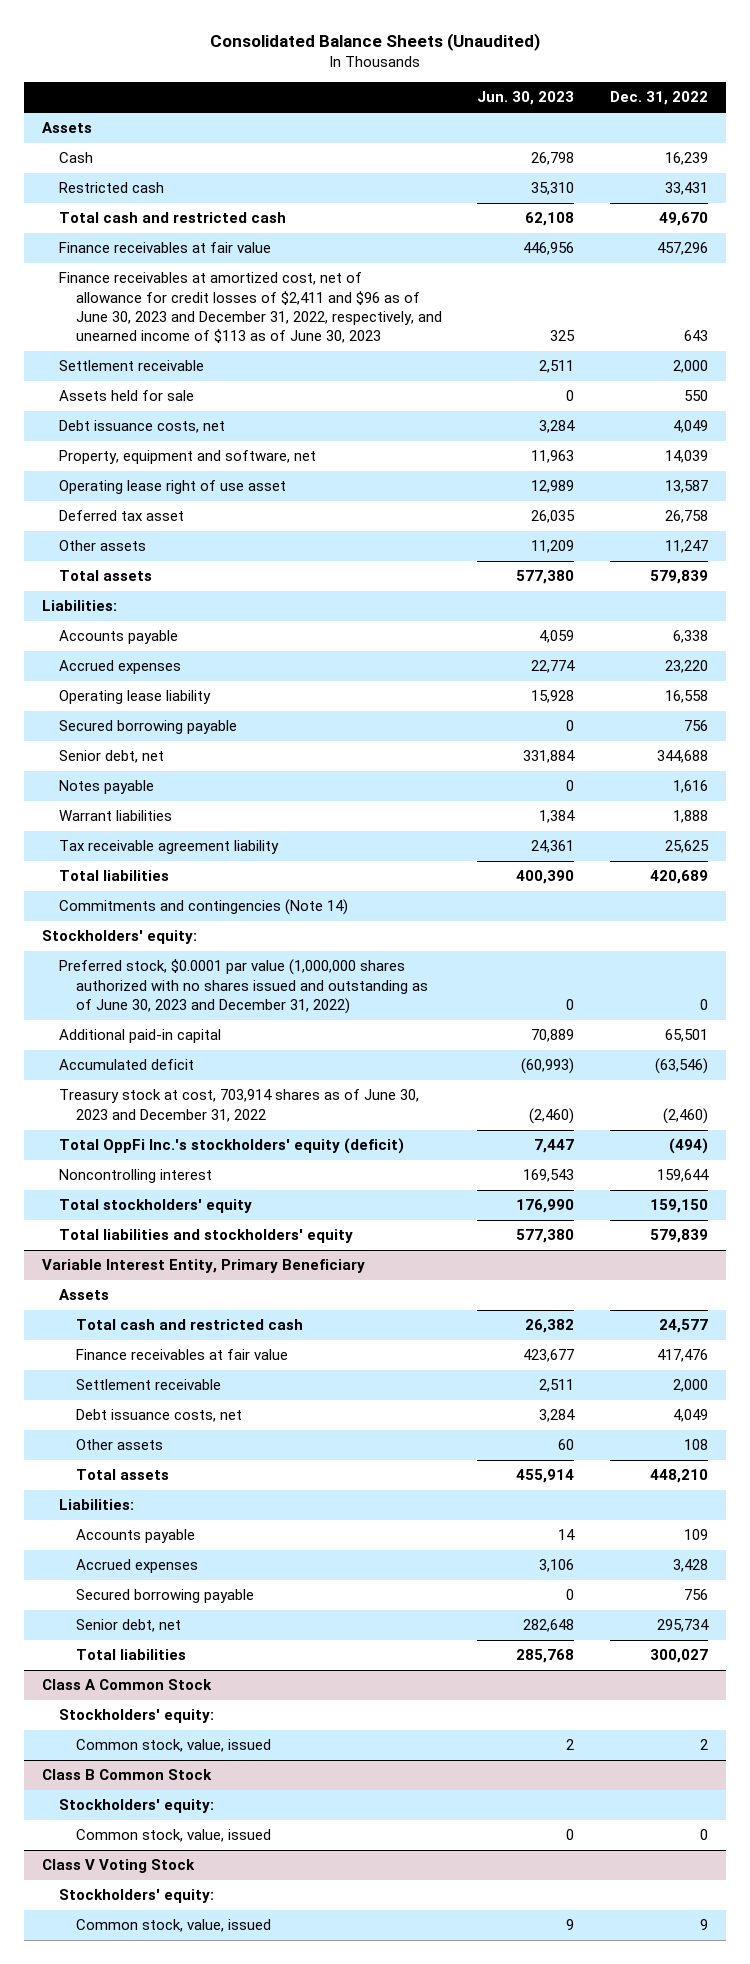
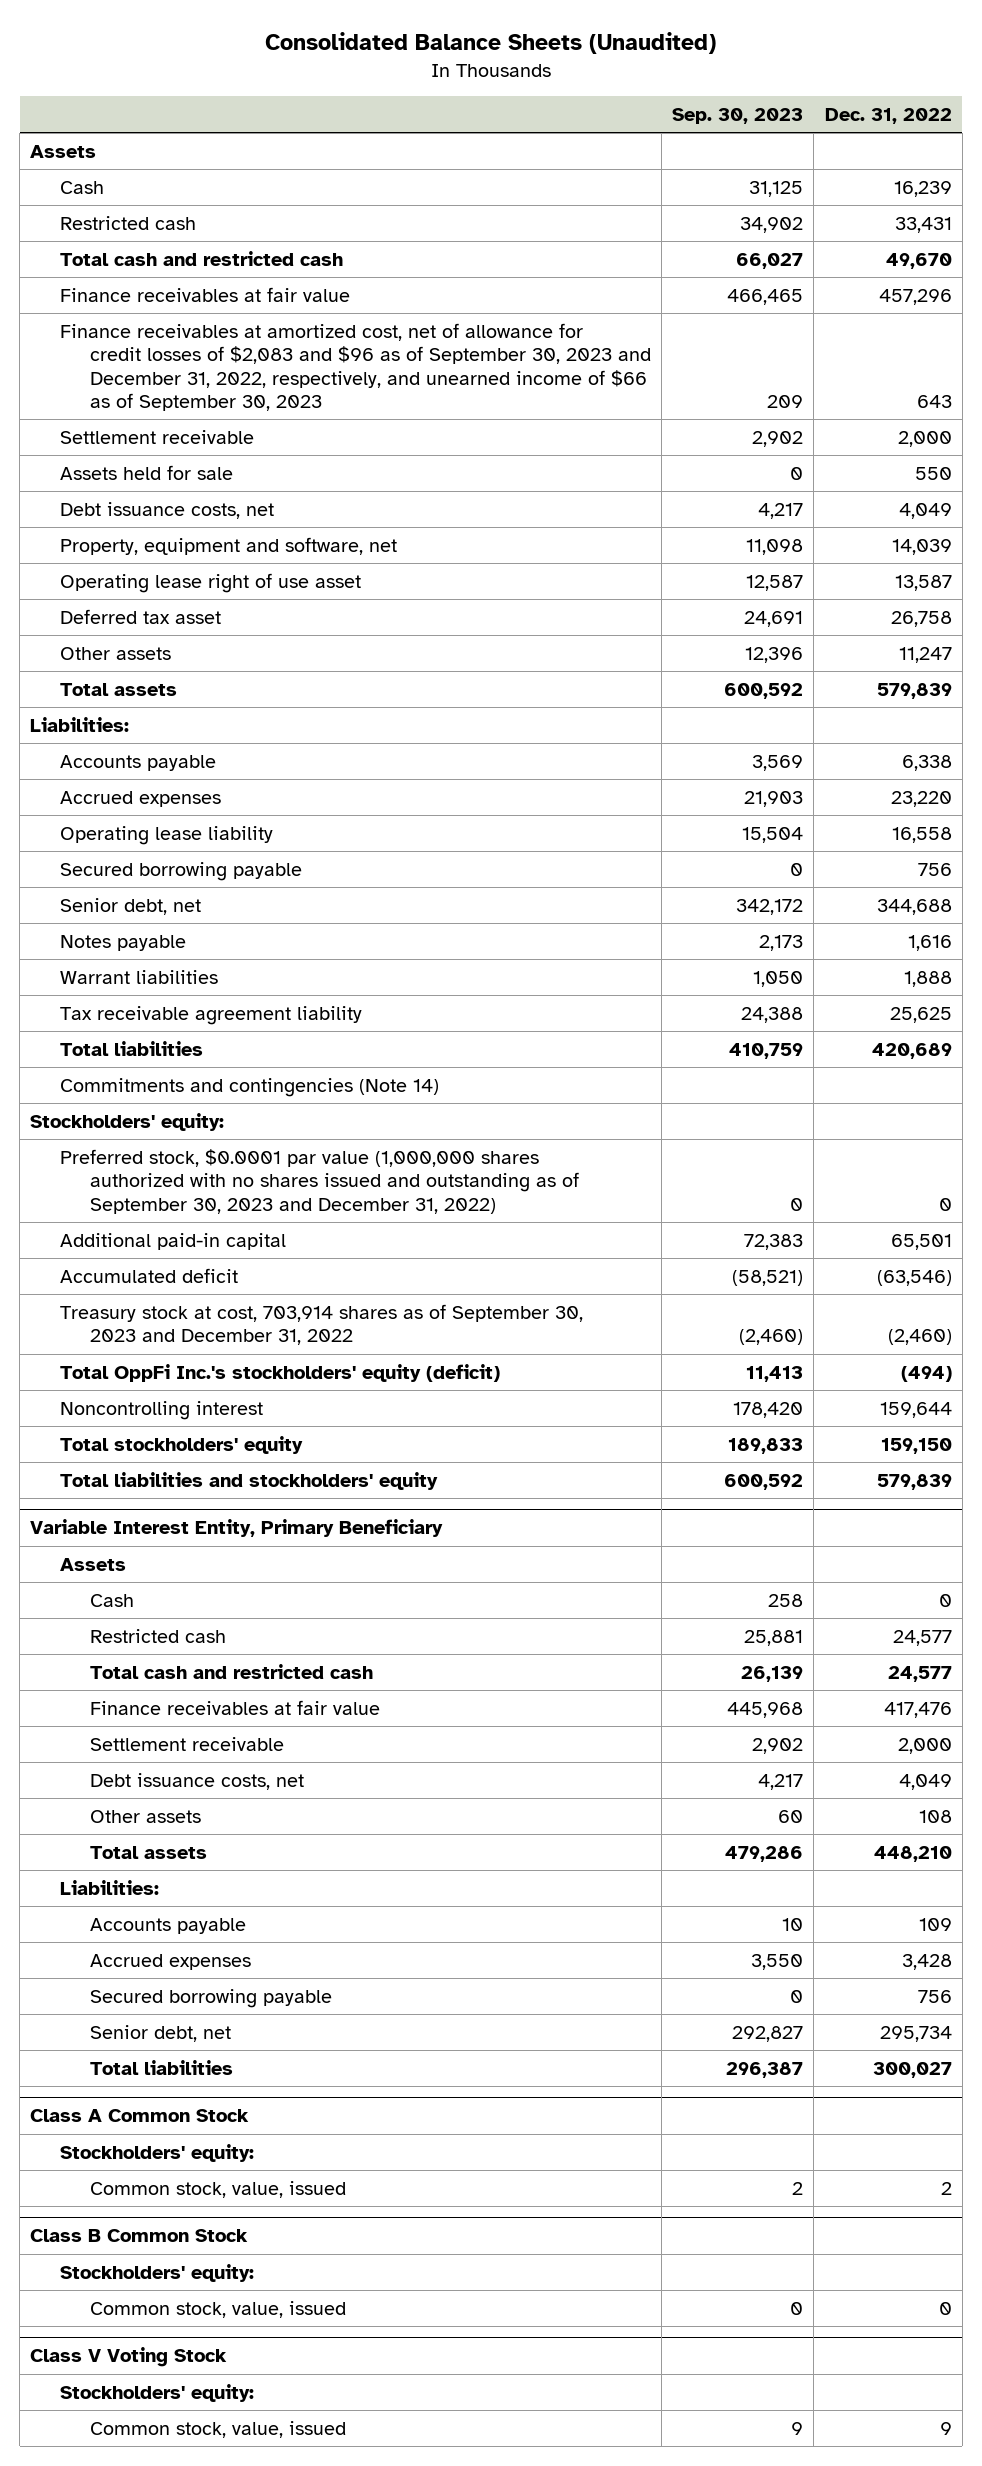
[477,91,575,106] Jun. 30, 2023 -> none
none -> [672,107,804,124] Sep. 30, 2023
[58,272,442,344] Finance receivables at amortized cost, net of allowance for credit losses of $2,411 and $96 as of June 30, 2023 and December 31, 2022, respectively, and unearned income of $113 as of June 30, 2023 -> [60,322,652,411] Finance receivables at amortized cost, net of allowance for credit losses of $2,083 and $96 as of September 30, 2023 and December 31, 2022, respectively, and unearned income of $66 as of September 30, 2023
[58,959,428,1014] Preferred stock, $0.0001 par value (1,000,000 shares authorized with no shares issued and outstanding as of June 30, 2023 and December 31, 2022) -> [60,1148,580,1214] Preferred stock, $0.0001 par value (1,000,000 shares authorized with no shares issued and outstanding as of September 30, 2023 and December 31, 2022)
[58,1089,419,1122] Treasury stock at cost, 703,914 shares as of June 30, 2023 and December 31, 2022 -> [60,1303,584,1346] Treasury stock at cost, 703,914 shares as of September 30, 2023 and December 31, 2022
none -> [90,1593,135,1607] Cash
none -> [90,1628,227,1643] Restricted cash

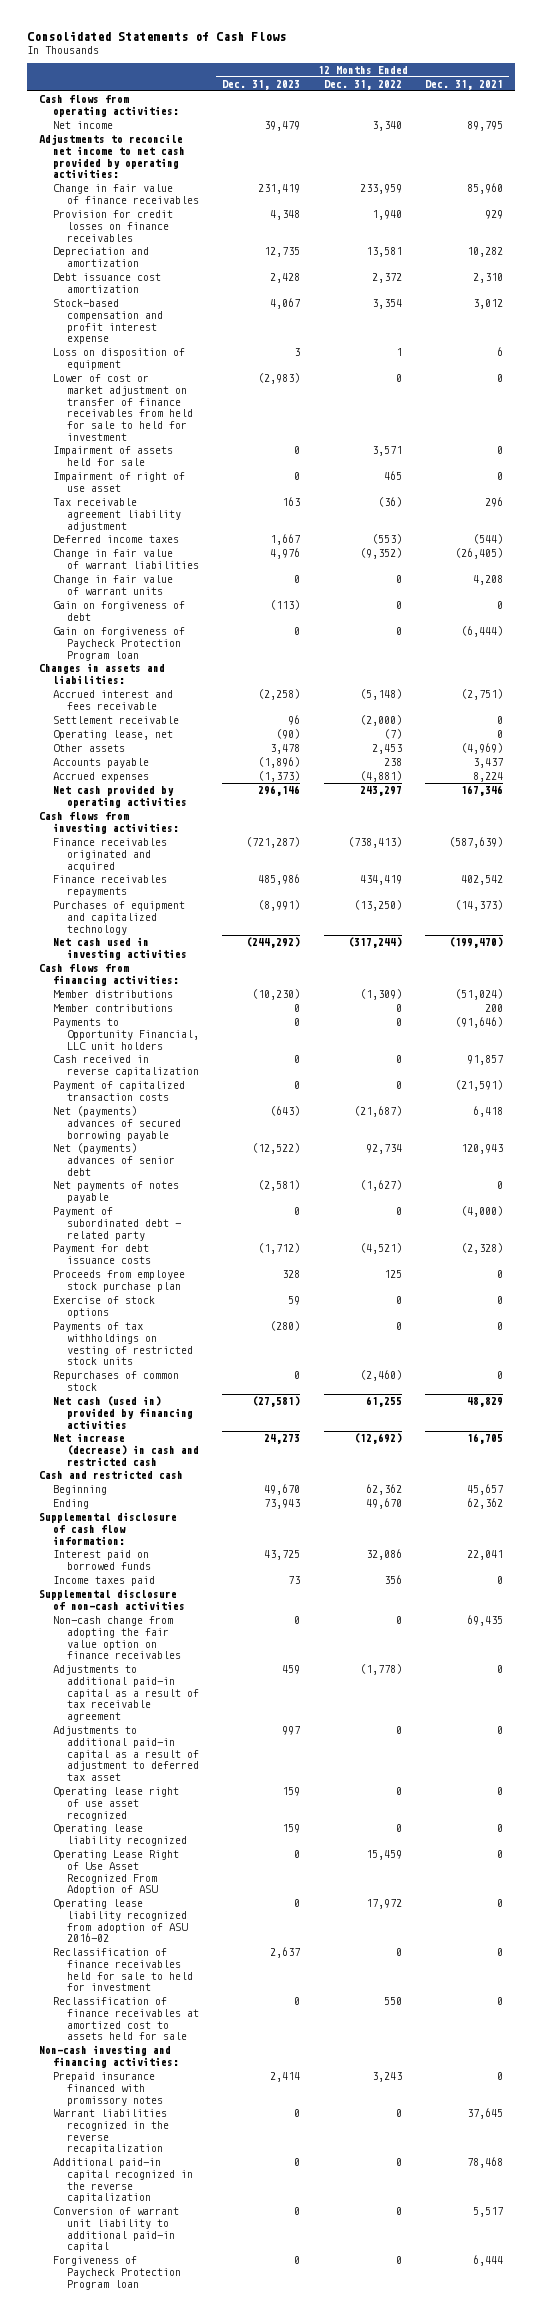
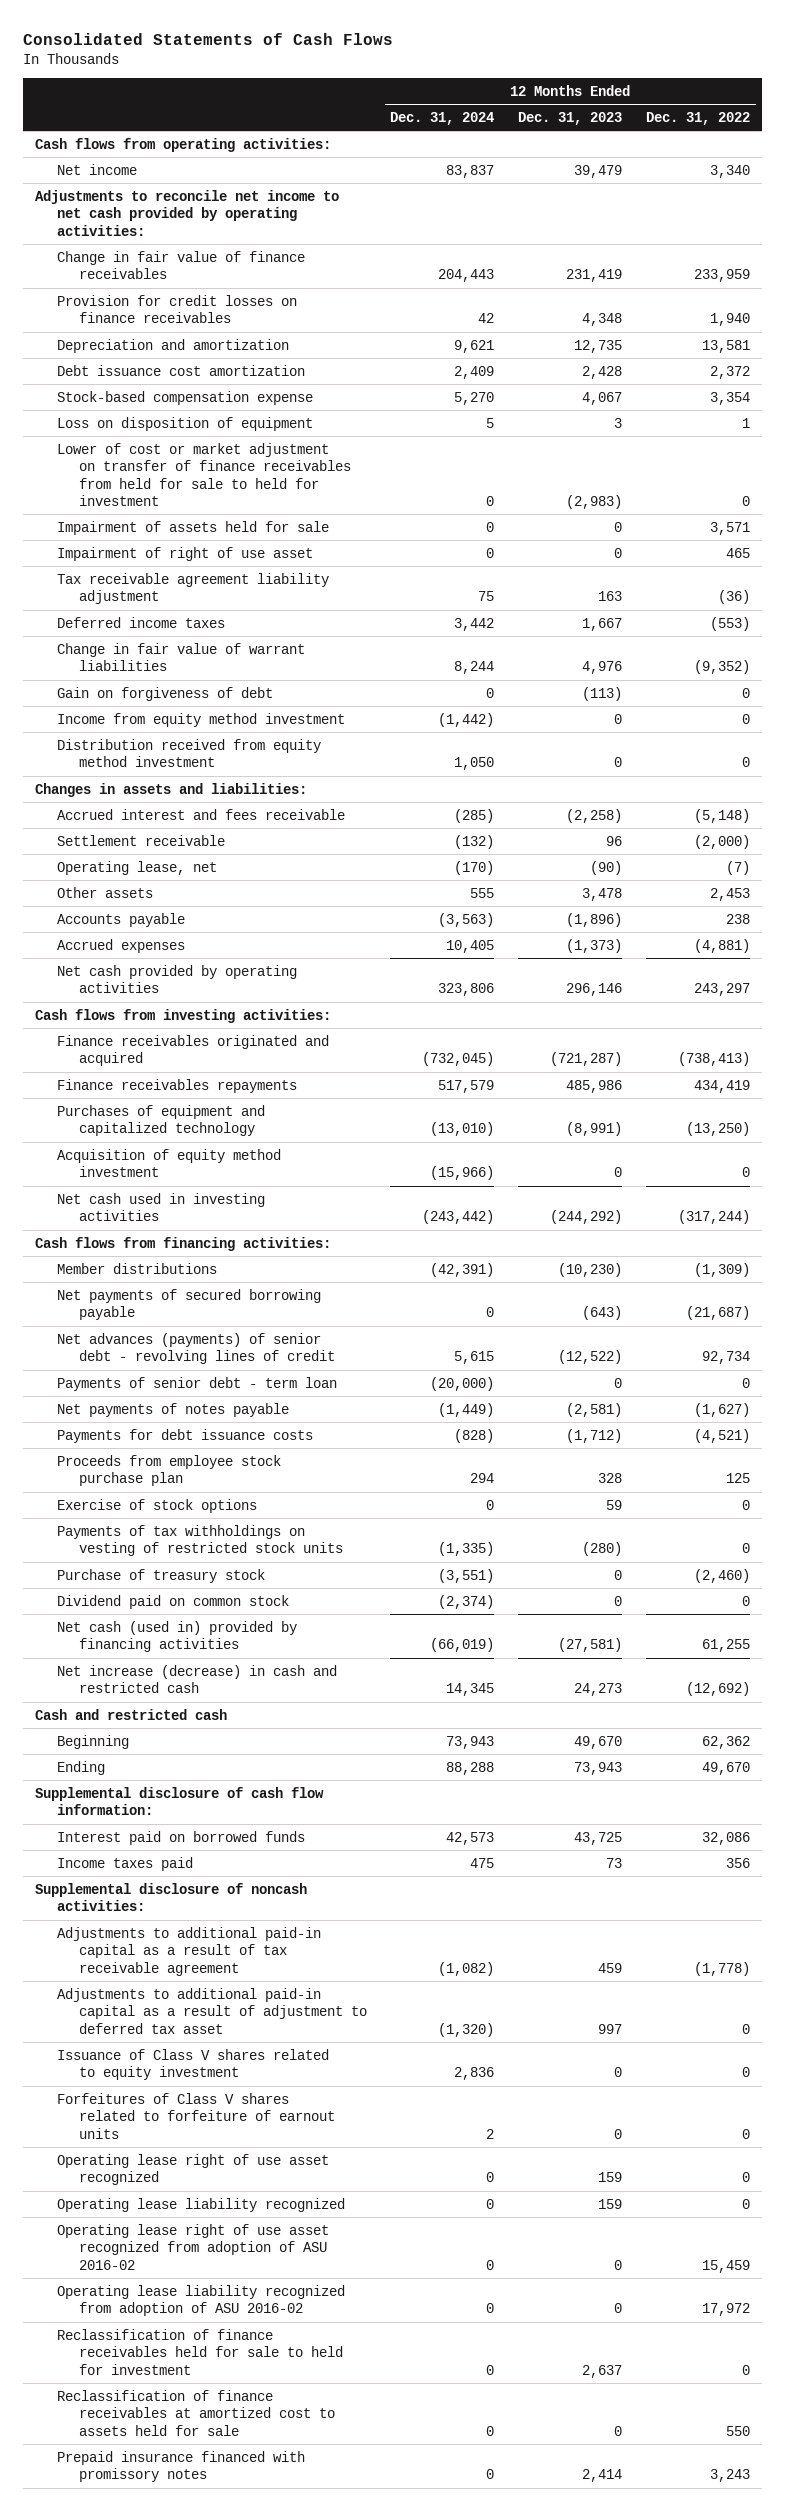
[425,79,504,90] Dec. 31, 2021 -> none
none -> [390,111,495,125] Dec. 31, 2024
[52,299,163,345] Stock-based compensation and profit interest expense -> [56,390,313,405] Stock-based compensation expense
[52,575,173,595] Change in fair value of warrant units -> none
[52,627,185,661] Gain on forgiveness of Paycheck Protection Program loan -> none
none -> [56,712,345,727] Income from equity method investment
none -> [56,738,321,768] Distribution received from equity method investment
none -> [56,1148,281,1178] Acquisition of equity method investment
[52,1004,173,1013] Member contributions -> none
[52,1018,199,1050] Payments to Opportunity Financial, LLC unit holders -> none
[52,1055,199,1077] Cash received in reverse capitalization -> none
[52,1081,185,1101] Payment of capitalized transaction costs -> none
[52,1106,181,1141] Net (payments) advances of secured borrowing payable -> [56,1288,321,1321] Net payments of secured borrowing payable
[52,1143,175,1176] Net (payments) advances of senior debt -> [56,1332,335,1365] Net advances (payments) of senior debt - revolving lines of credit
none -> [56,1376,337,1391] Payments of senior debt - term loan
[52,1207,181,1241] Payment of subordinated debt - related party -> none
[52,1244,151,1264] Payment for debt issuance costs -> [56,1428,313,1443] Payments for debt issuance costs
[52,1371,179,1391] Repurchases of common stock -> [56,1568,265,1583] Purchase of treasury stock
none -> [56,1594,289,1609] Dividend paid on common stock
[52,1616,181,1660] Non-cash change from adopting the fair value option on finance receivables -> none
[39,1589,185,1610] Supplemental disclosure of non-cash activities -> [34,1882,307,1912] Supplemental disclosure of noncash activities:
none -> [56,2048,329,2081] Issuance of Class V shares related to equity investment
none -> [56,2092,335,2139] Forfeitures of Class V shares related to forfeiture of earnout units
[52,1850,179,1896] Operating Lease Right of Use Asset Recognized From Adoption of ASU -> [56,2223,329,2270] Operating lease right of use asset recognized from adoption of ASU 2016-02
[39,2045,179,2068] Non-cash investing and financing activities: -> none
[52,2109,169,2155] Warrant liabilities recognized in the reverse recapitalization -> none
[52,2158,193,2204] Additional paid-in capital recognized in the reverse capitalization -> none
[52,2207,179,2253] Conversion of warrant unit liability to additional paid-in capital -> none
[52,2256,181,2290] Forgiveness of Paycheck Protection Program loan -> none

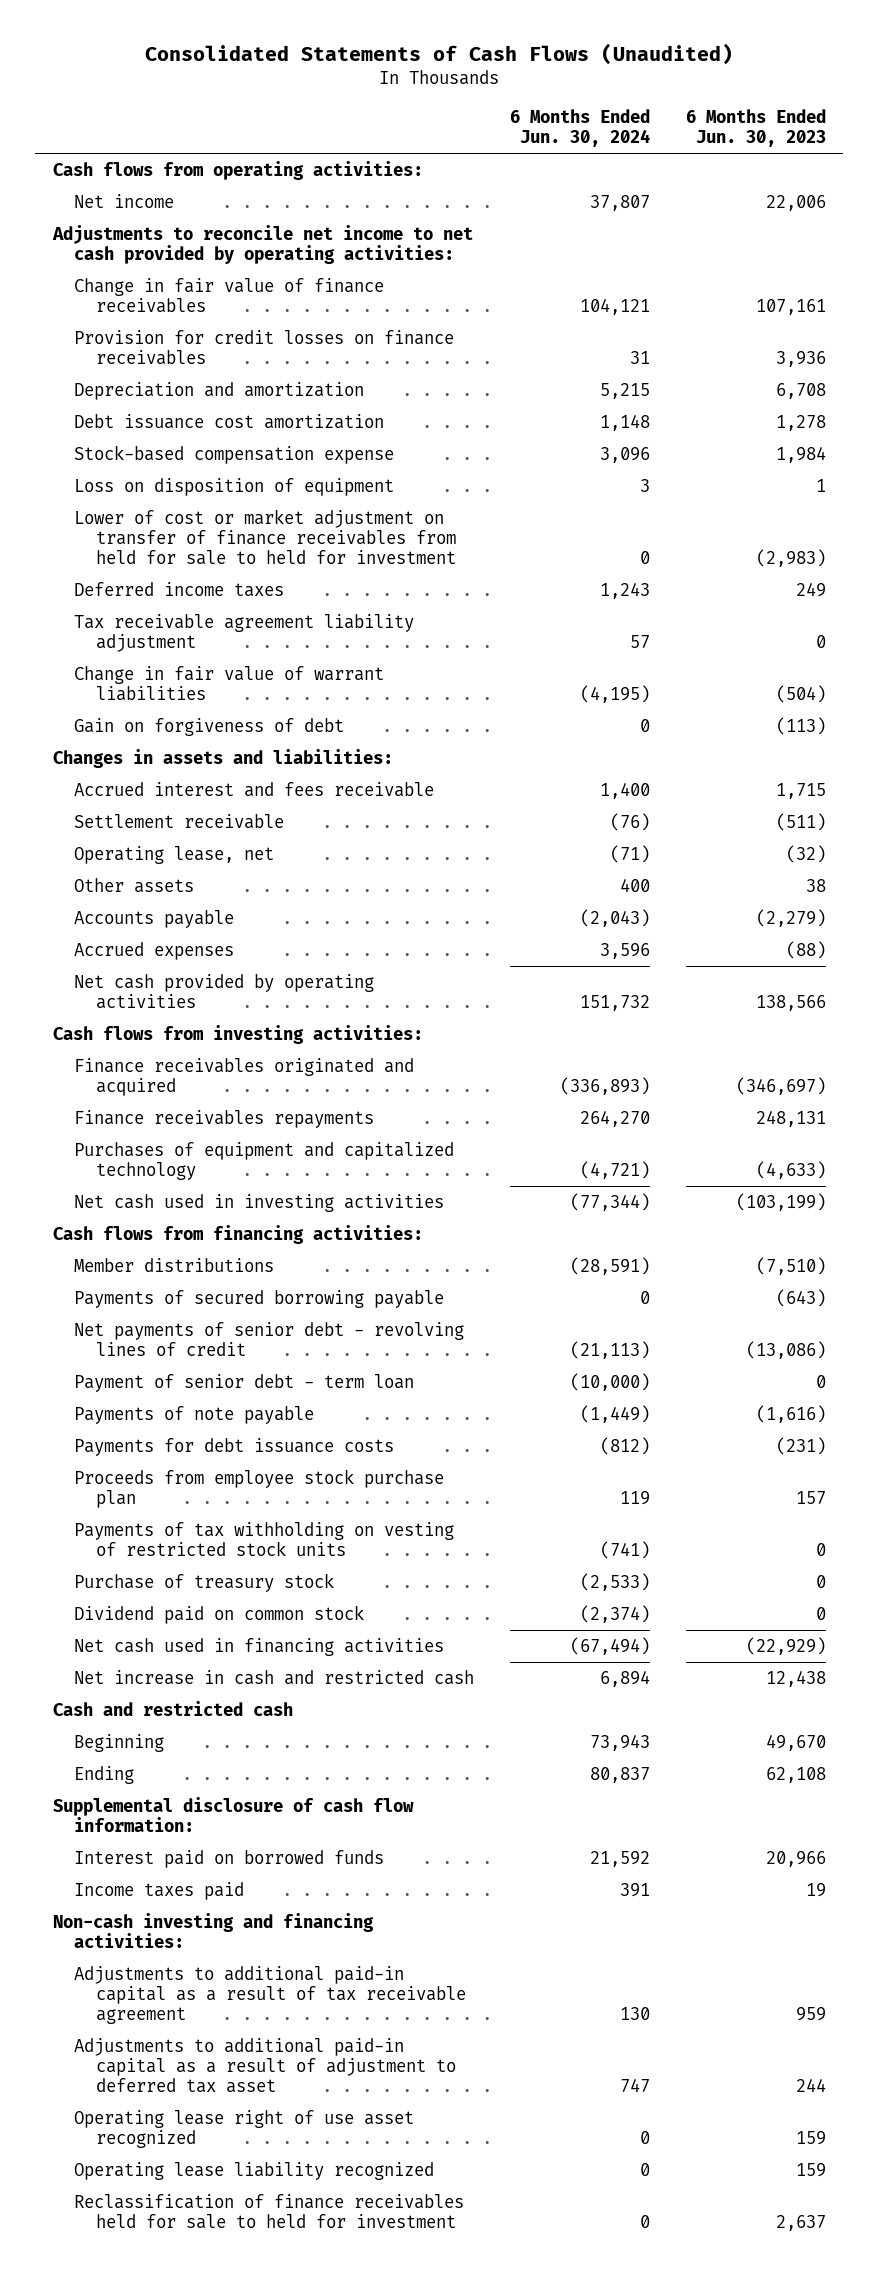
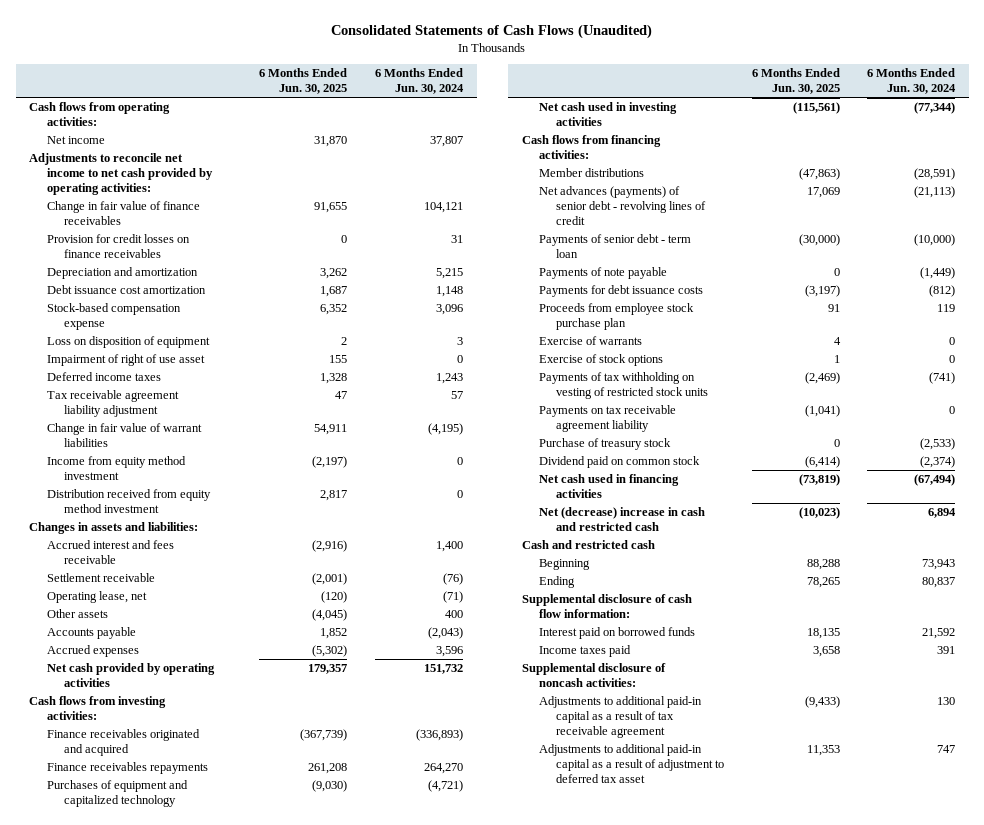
[685,109,826,148] 6 Months Ended Jun. 30, 2023 -> none
none -> [259,68,348,95] 6 Months Ended Jun. 30, 2025
[74,509,456,565] Lower of cost or market adjustment on transfer of finance receivables from held for sale to held for investment -> none
none -> [46,354,205,367] Impairment of right of use asset
[74,718,345,737] Gain on forgiveness of debt -> none
none -> [46,456,186,481] Income from equity method investment
none -> [46,489,211,514] Distribution received from equity method investment
[74,1290,445,1309] Payments of secured borrowing payable -> none
[74,1322,465,1356] Net payments of senior debt - revolving lines of credit -> [538,186,707,226] Net advances (payments) of senior debt - revolving lines of credit
[74,1374,415,1393] Payment of senior debt - term loan -> [538,234,691,259] Payments of senior debt - term loan
none -> [538,336,642,346] Exercise of warrants
none -> [538,354,663,367] Exercise of stock options
none -> [538,405,676,433] Payments on tax receivable agreement liability
[74,1670,475,1686] Net increase in cash and restricted cash -> [538,507,705,532] Net (decrease) increase in cash and restricted cash
[52,1913,374,1948] Non-cash investing and financing activities: -> [521,663,666,688] Supplemental disclosure of noncash activities:
[74,2110,415,2148] Operating lease right of use asset recognized -> none
[74,2162,435,2181] Operating lease liability recognized -> none
[74,2194,465,2229] Reclassification of finance receivables held for sale to held for investment -> none

